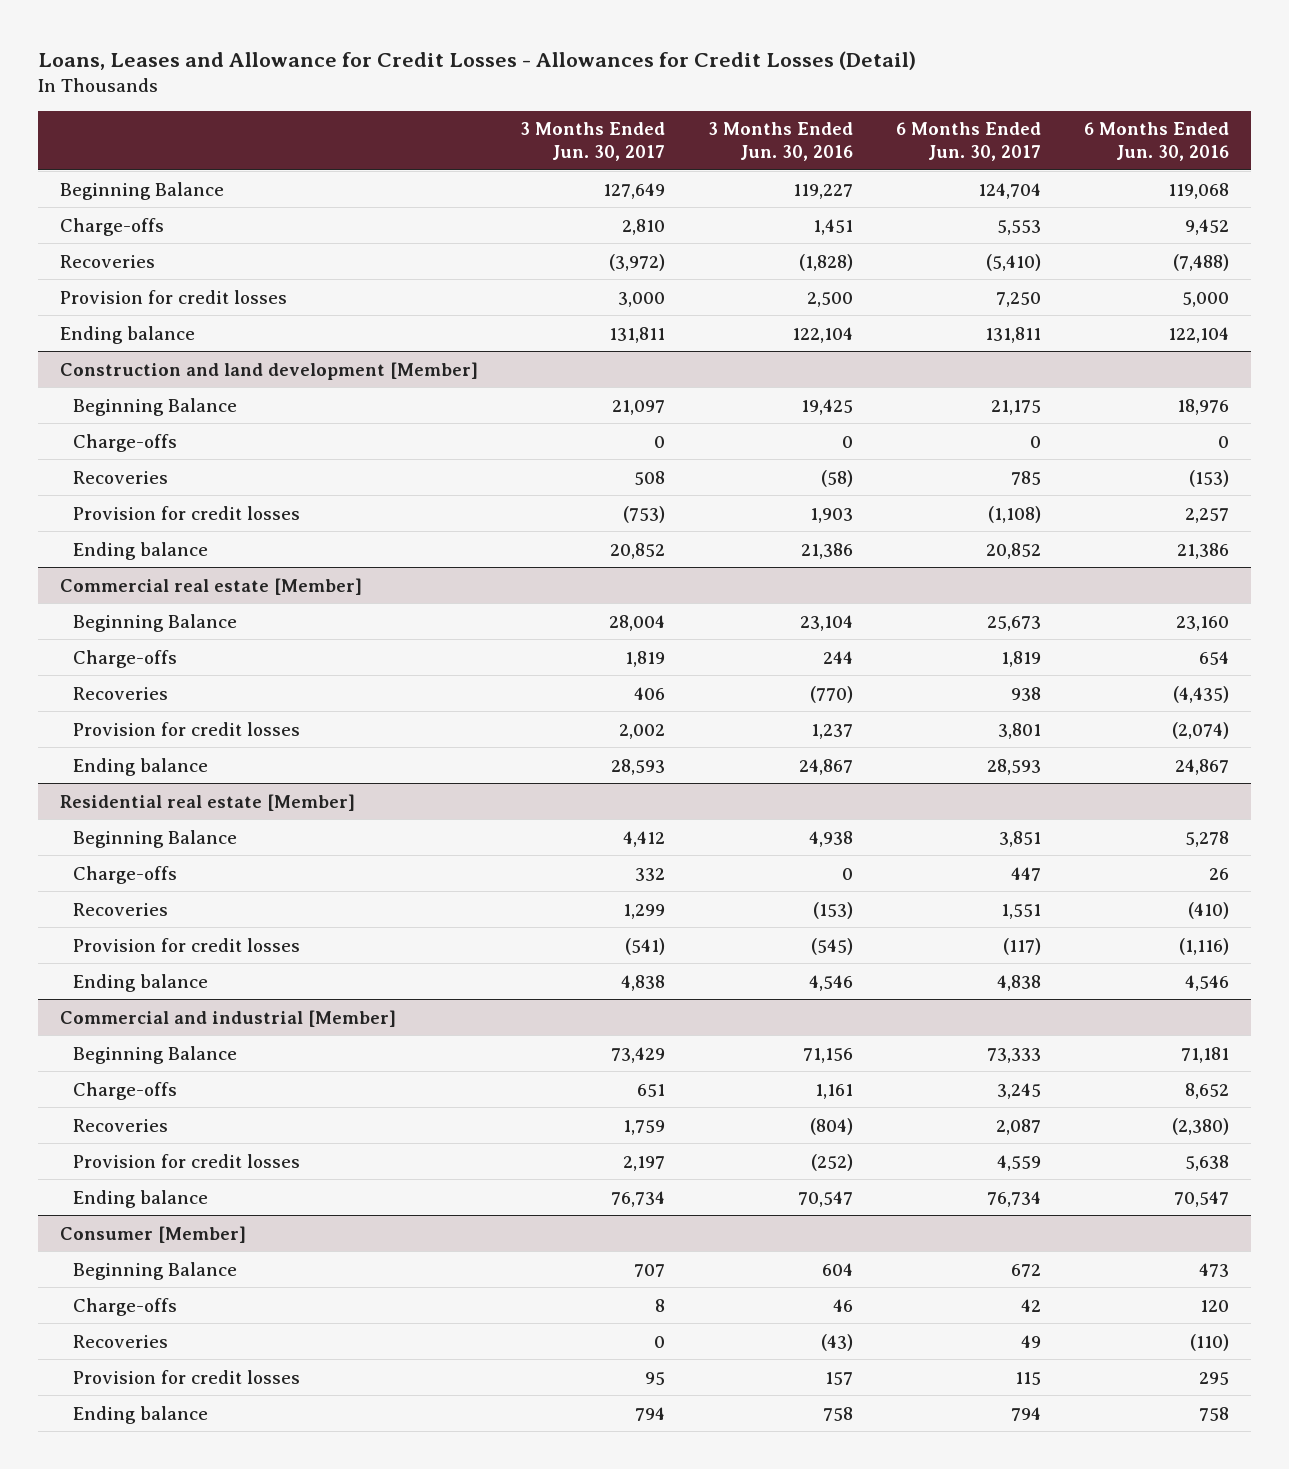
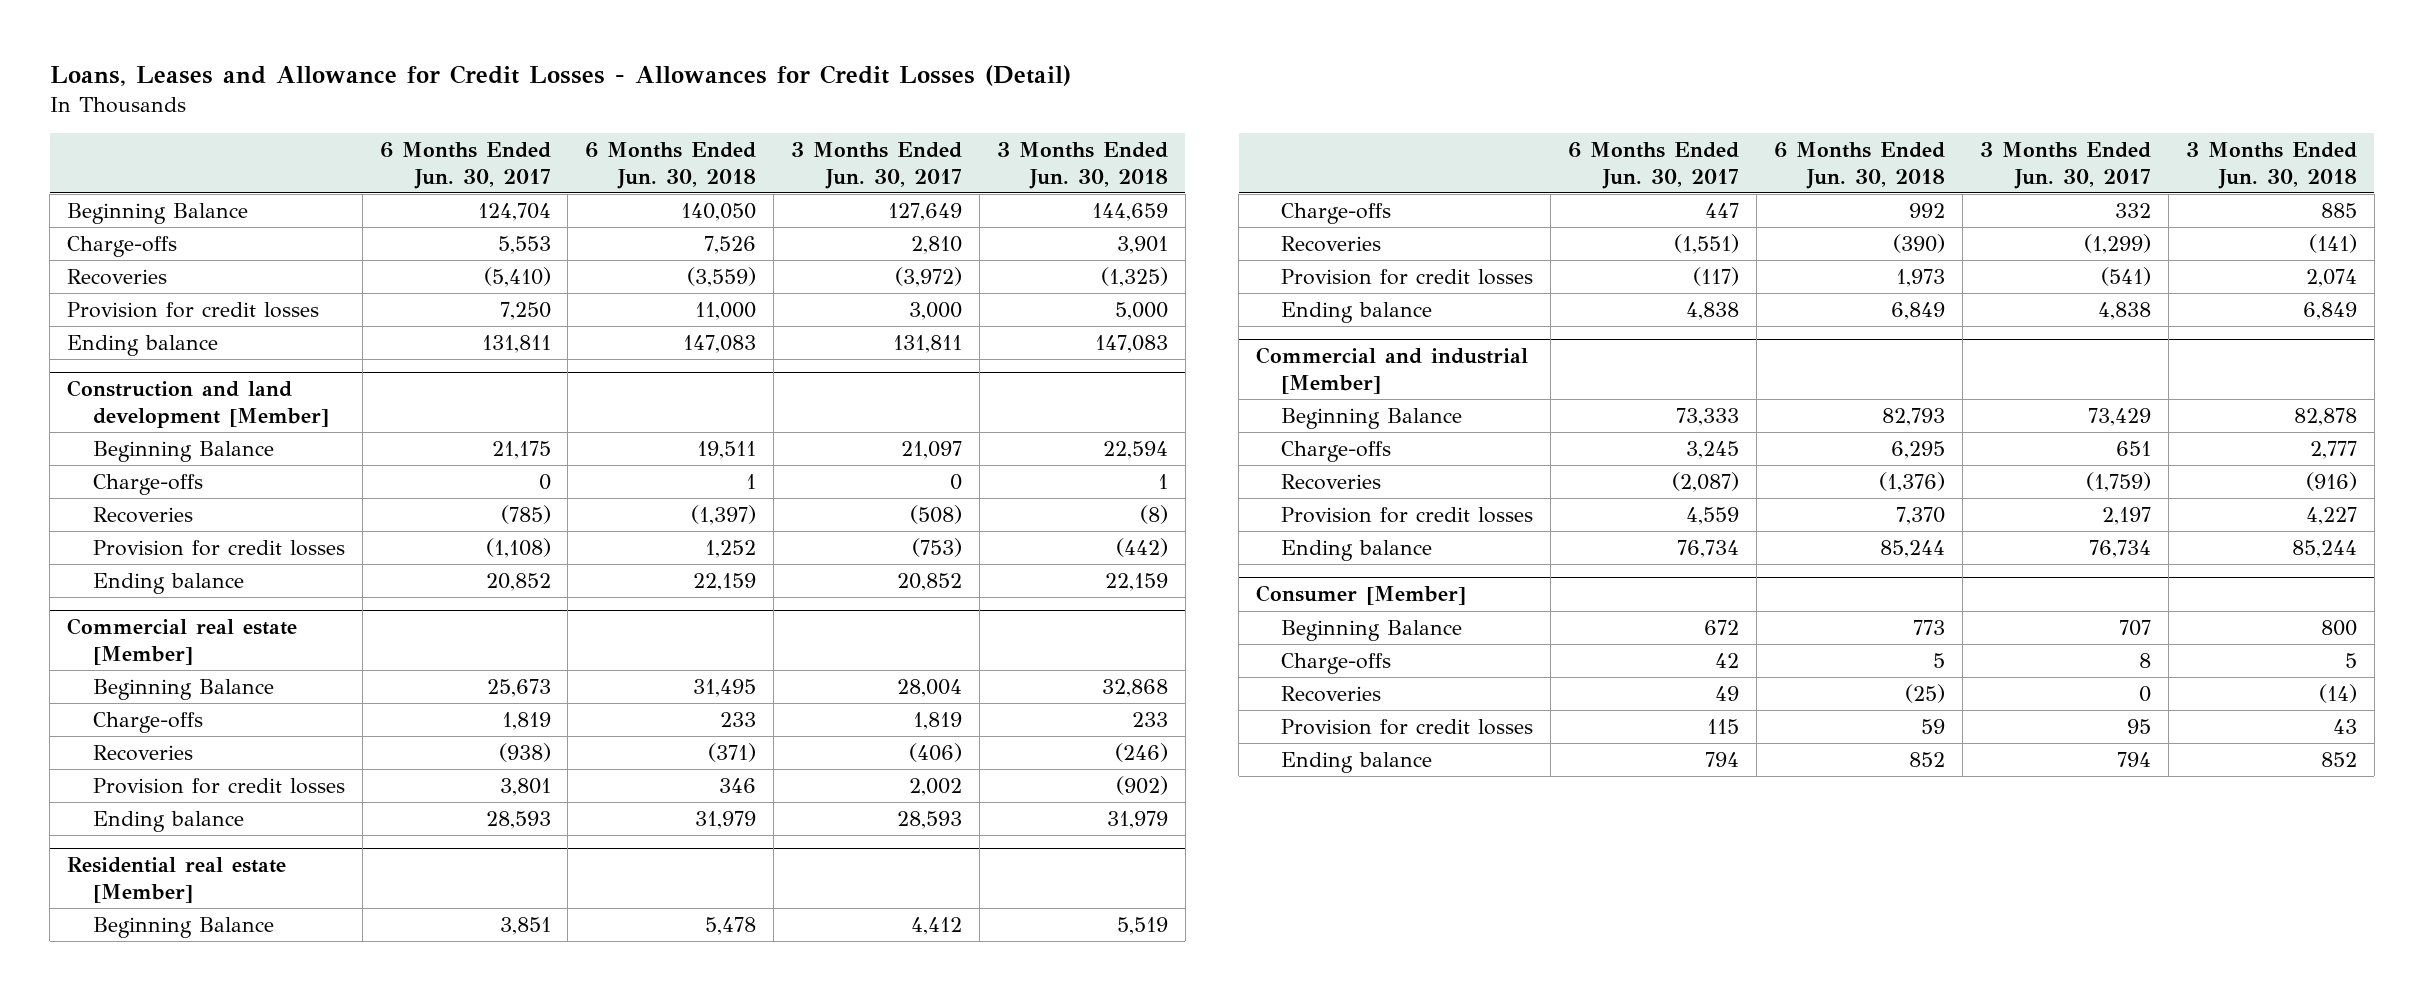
[708,122,854,161] 3 Months Ended Jun. 30, 2016 -> none
[1084,122,1230,161] 6 Months Ended Jun. 30, 2016 -> none
none -> [585,141,757,189] 6 Months Ended Jun. 30, 2018
none -> [996,141,1168,189] 3 Months Ended Jun. 30, 2018
[634,470,666,485] 508 -> [910,504,963,524] (508)
[1011,470,1042,485] 785 -> [500,504,551,524] (785)
[634,686,666,700] 406 -> [909,742,963,762] (406)
[1011,686,1042,701] 938 -> [498,742,551,762] (938)
[623,903,666,919] 1,299 -> [2083,233,2151,254] (1,299)
[1001,903,1042,919] 1,551 -> [1674,233,1740,254] (1,551)
[623,1119,666,1135] 1,759 -> [2085,471,2151,492] (1,759)
[996,1118,1042,1135] 2,087 -> [1672,471,1740,492] (2,087)

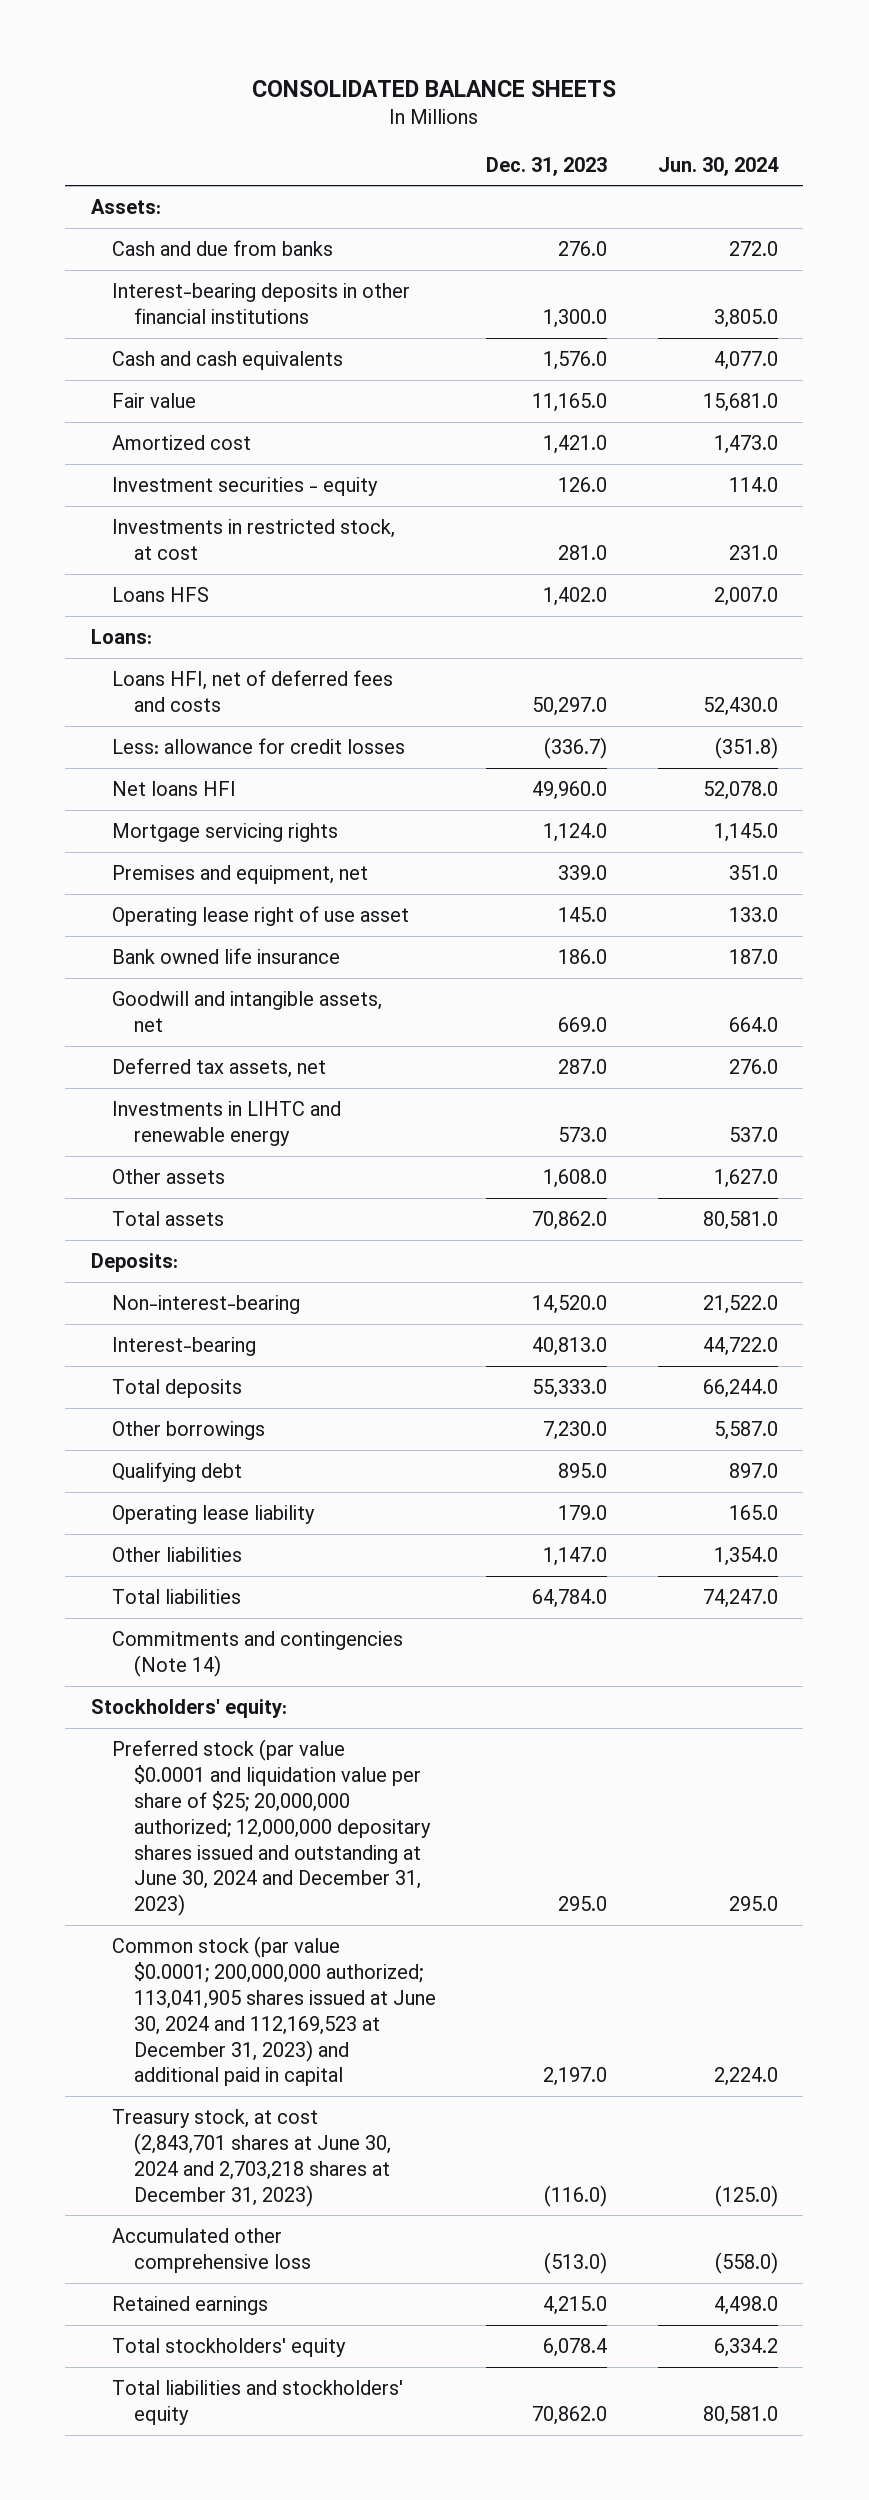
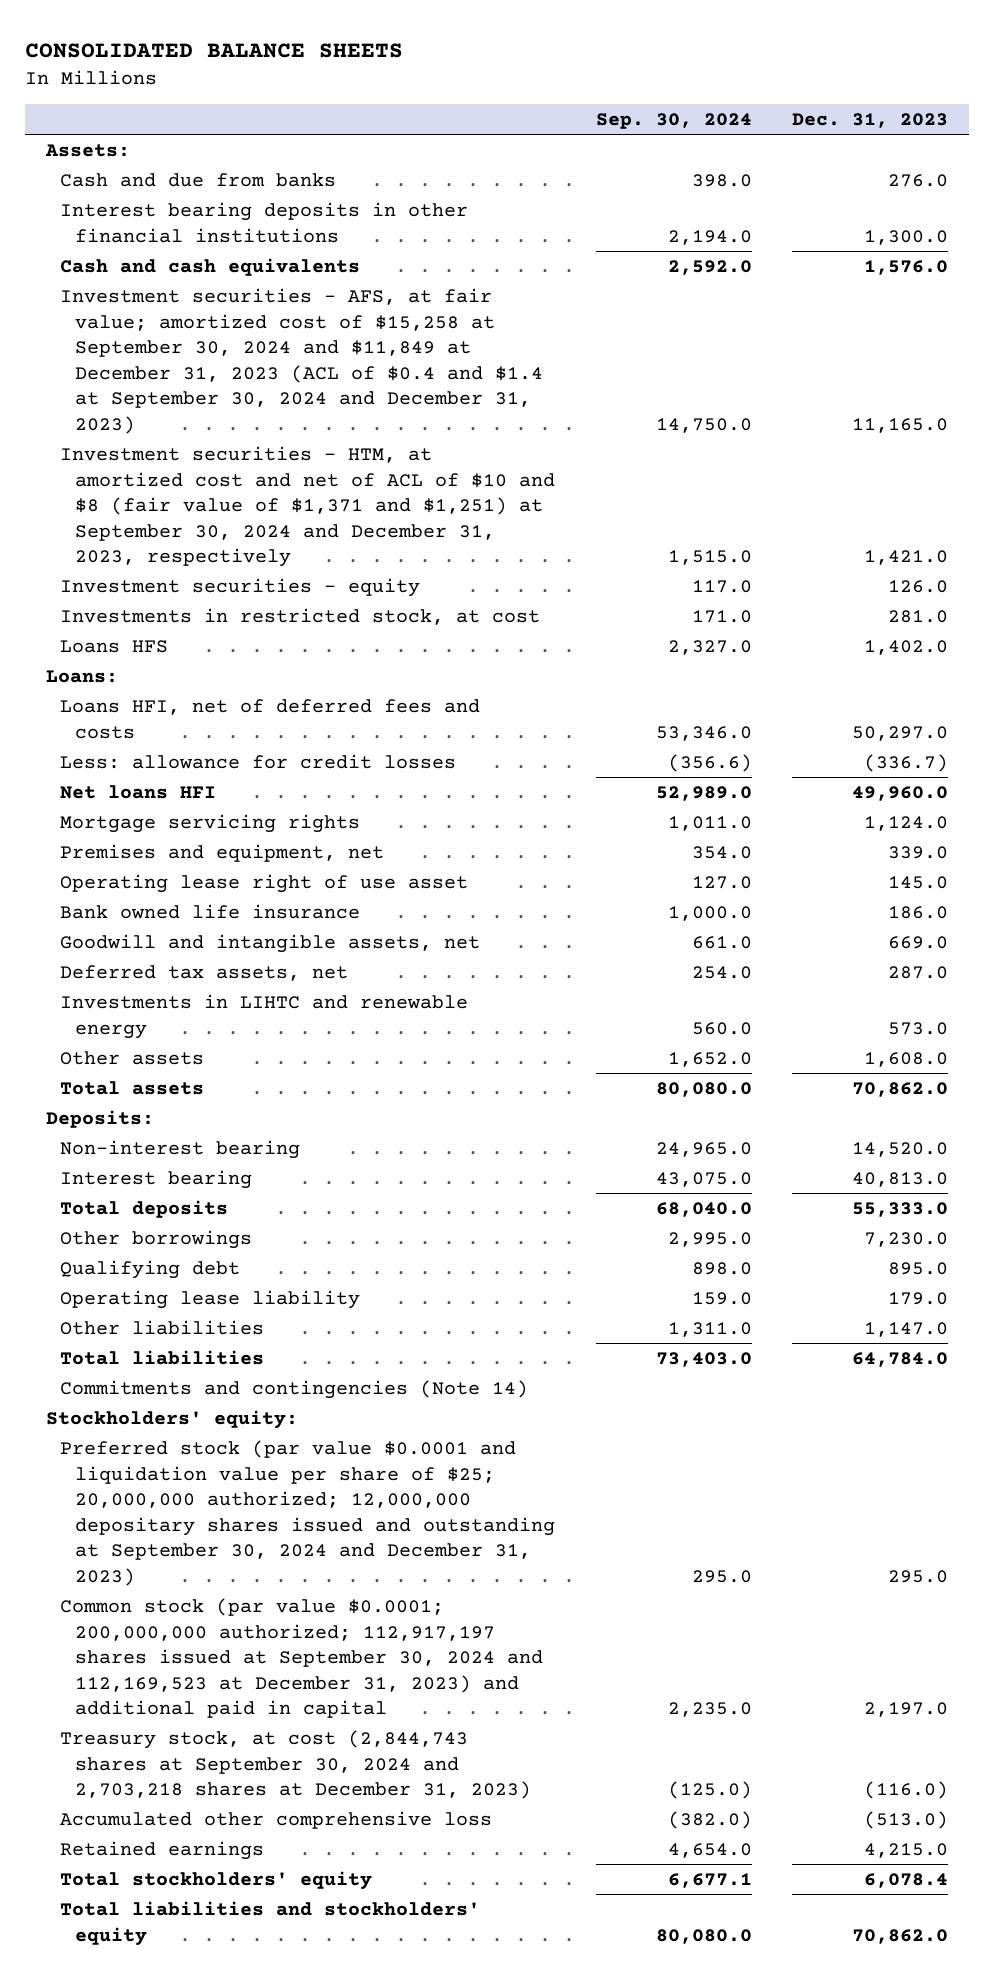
[657,156,779,176] Jun. 30, 2024 -> none
none -> [595,112,752,129] Sep. 30, 2024
[112,283,411,324] Interest-bearing deposits in other financial institutions -> [60,202,469,243] Interest bearing deposits in other financial institutions
[112,393,197,409] Fair value -> [60,288,544,434] Investment securities - AFS, at fair value; amortized cost of $15,258 at September 30, 2024 and $11,849 at December 31, 2023 (ACL of $0.4 and $1.4 at September 30, 2024 and December 31, 2023)
[112,435,252,451] Amortized cost -> [60,446,556,568] Investment securities - HTM, at amortized cost and net of ACL of $10 and $8 (fair value of $1,371 and $1,251) at September 30, 2024 and December 31, 2023, respectively
[112,1295,301,1315] Non-interest-bearing -> [60,1140,301,1160] Non-interest bearing
[112,1337,257,1357] Interest-bearing -> [60,1170,253,1190] Interest bearing
[112,1739,431,1917] Preferred stock (par value $0.0001 and liquidation value per share of $25; 20,000,000 authorized; 12,000,000 depositary shares issued and outstanding at June 30, 2024 and December 31, 2023) -> [60,1440,556,1586] Preferred stock (par value $0.0001 and liquidation value per share of $25; 20,000,000 authorized; 12,000,000 depositary shares issued and outstanding at September 30, 2024 and December 31, 2023)
[112,1936,436,2087] Common stock (par value $0.0001; 200,000,000 authorized; 113,041,905 shares issued at June 30, 2024 and 112,169,523 at December 31, 2023) and additional paid in capital -> [60,1598,544,1719] Common stock (par value $0.0001; 200,000,000 authorized; 112,917,197 shares issued at September 30, 2024 and 112,169,523 at December 31, 2023) and additional paid in capital
[112,2109,391,2207] Treasury stock, at cost (2,843,701 shares at June 30, 2024 and 2,703,218 shares at December 31, 2023) -> [60,1730,532,1800] Treasury stock, at cost (2,844,743 shares at September 30, 2024 and 2,703,218 shares at December 31, 2023)

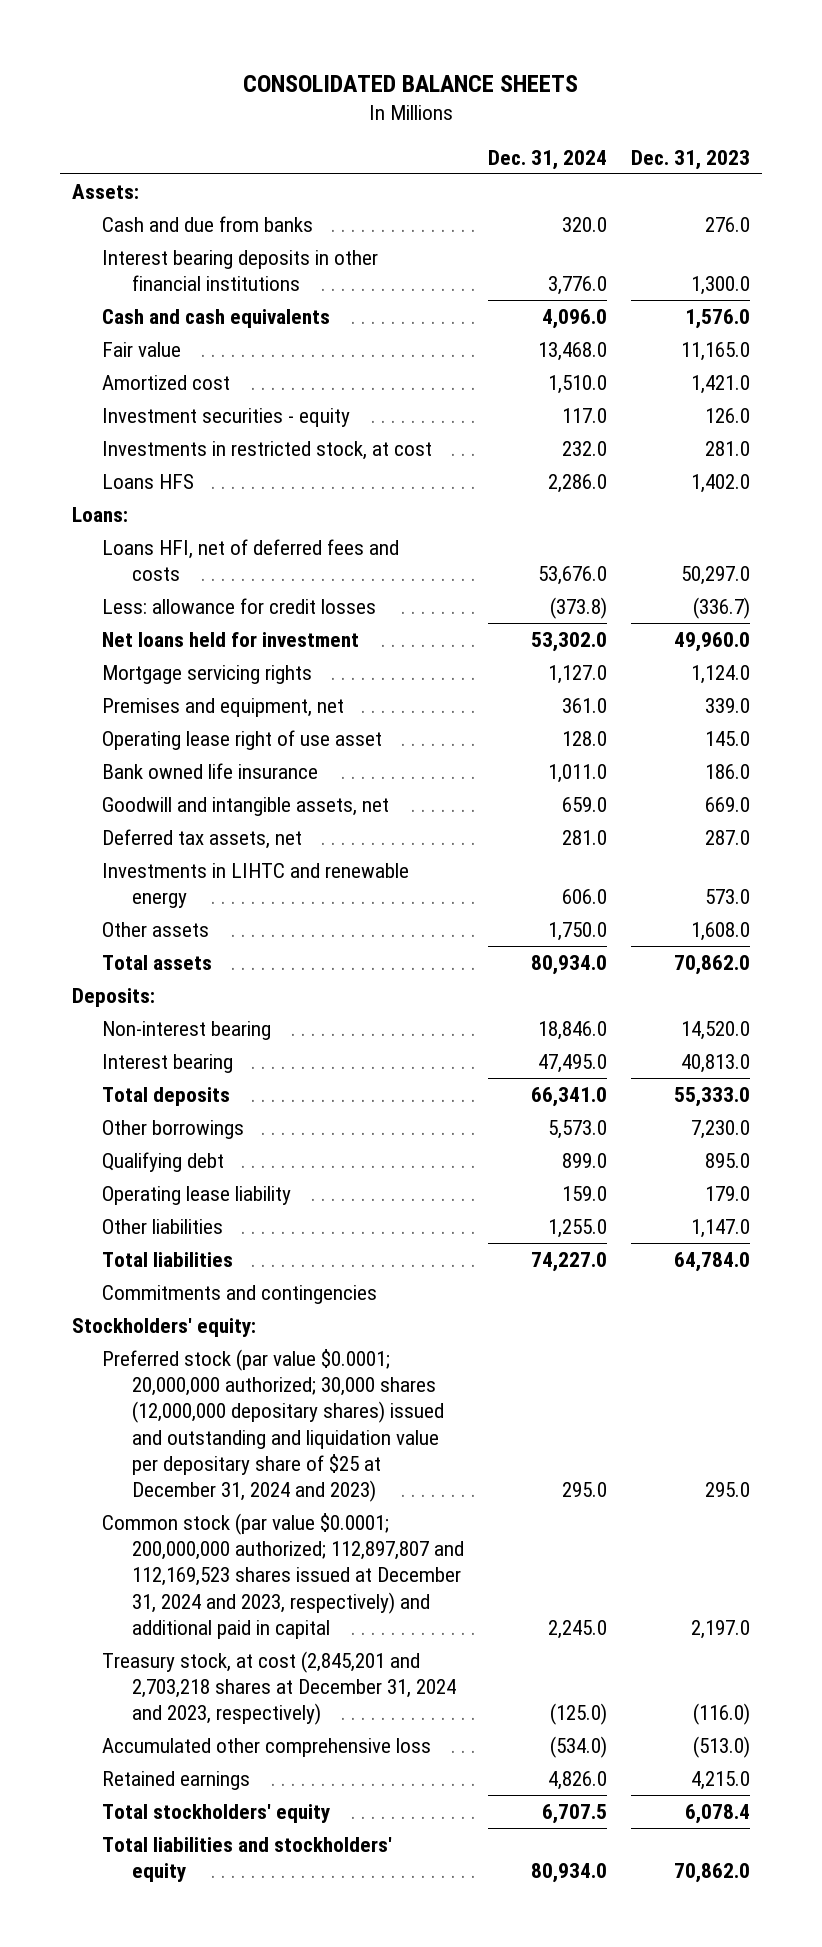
[595,112,752,129] Sep. 30, 2024 -> none
none -> [488,149,608,170] Dec. 31, 2024
[60,288,544,434] Investment securities - AFS, at fair value; amortized cost of $15,258 at September 30, 2024 and $11,849 at December 31, 2023 (ACL of $0.4 and $1.4 at September 30, 2024 and December 31, 2023) -> [101,341,181,357] Fair value
[60,446,556,568] Investment securities - HTM, at amortized cost and net of ACL of $10 and $8 (fair value of $1,371 and $1,251) at September 30, 2024 and December 31, 2023, respectively -> [101,374,230,390] Amortized cost
[60,785,217,800] Net loans HFI -> [101,631,359,647] Net loans held for investment
[60,1380,529,1400] Commitments and contingencies (Note 14) -> [101,1284,377,1304] Commitments and contingencies
[60,1440,556,1586] Preferred stock (par value $0.0001 and liquidation value per share of $25; 20,000,000 authorized; 12,000,000 depositary shares issued and outstanding at September 30, 2024 and December 31, 2023) -> [101,1348,445,1503] Preferred stock (par value $0.0001; 20,000,000 authorized; 30,000 shares (12,000,000 depositary shares) issued and outstanding and liquidation value per depositary share of $25 at December 31, 2024 and 2023)
[60,1598,544,1719] Common stock (par value $0.0001; 200,000,000 authorized; 112,917,197 shares issued at September 30, 2024 and 112,169,523 at December 31, 2023) and additional paid in capital -> [101,1512,465,1640] Common stock (par value $0.0001; 200,000,000 authorized; 112,897,807 and 112,169,523 shares issued at December 31, 2024 and 2023, respectively) and additional paid in capital
[60,1730,532,1800] Treasury stock, at cost (2,844,743 shares at September 30, 2024 and 2,703,218 shares at December 31, 2023) -> [101,1650,457,1726] Treasury stock, at cost (2,845,201 and 2,703,218 shares at December 31, 2024 and 2023, respectively)

